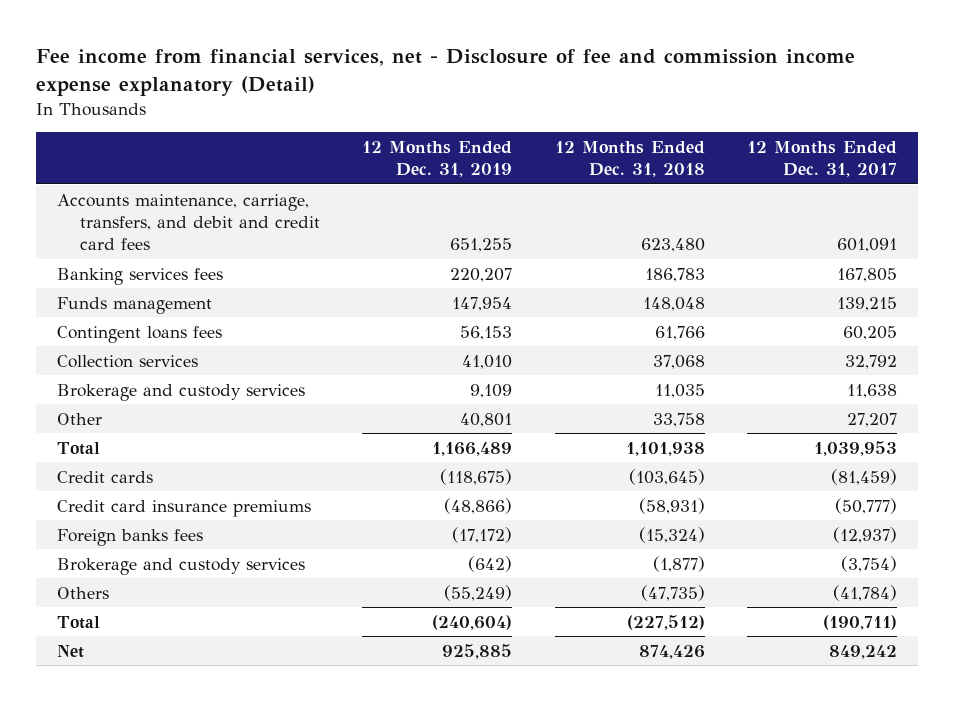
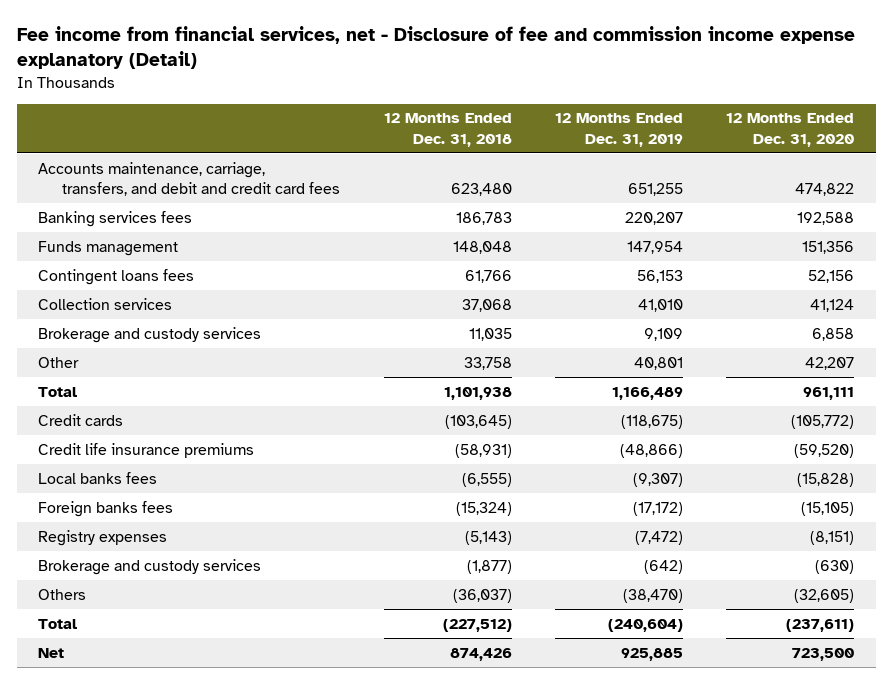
[747,140,898,178] 12 Months Ended Dec. 31, 2017 -> none
none -> [726,113,855,147] 12 Months Ended Dec. 31, 2020
[56,499,311,517] Credit card insurance premiums -> [38,442,255,458] Credit life insurance premiums
none -> [38,471,158,484] Local banks fees
none -> [38,529,168,546] Registry expenses
[444,584,513,601] (55,249) -> [623,588,684,603] (38,470)
[640,584,705,601] (47,735) -> [452,588,512,603] (36,037)

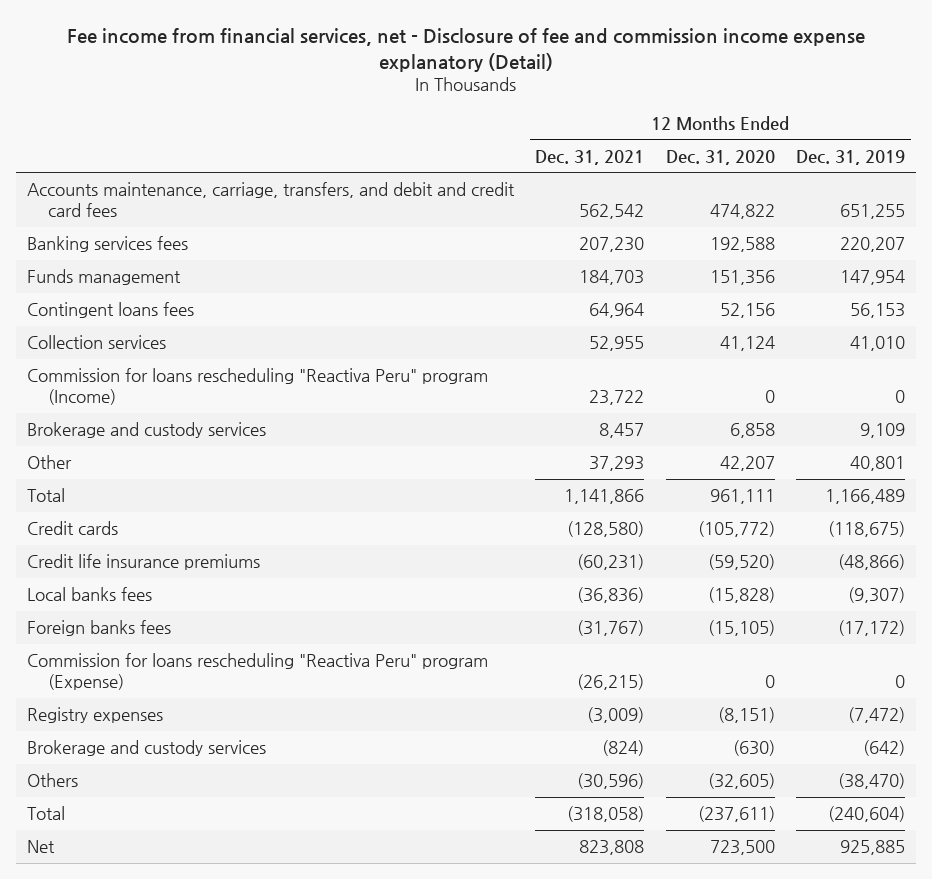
[383,113,512,147] 12 Months Ended Dec. 31, 2018 -> none
none -> [535,149,645,165] Dec. 31, 2021
none -> [27,368,489,406] Commission for loans rescheduling "Reactiva Peru" program (Income)
none -> [27,653,489,691] Commission for loans rescheduling "Reactiva Peru" program (Expense)

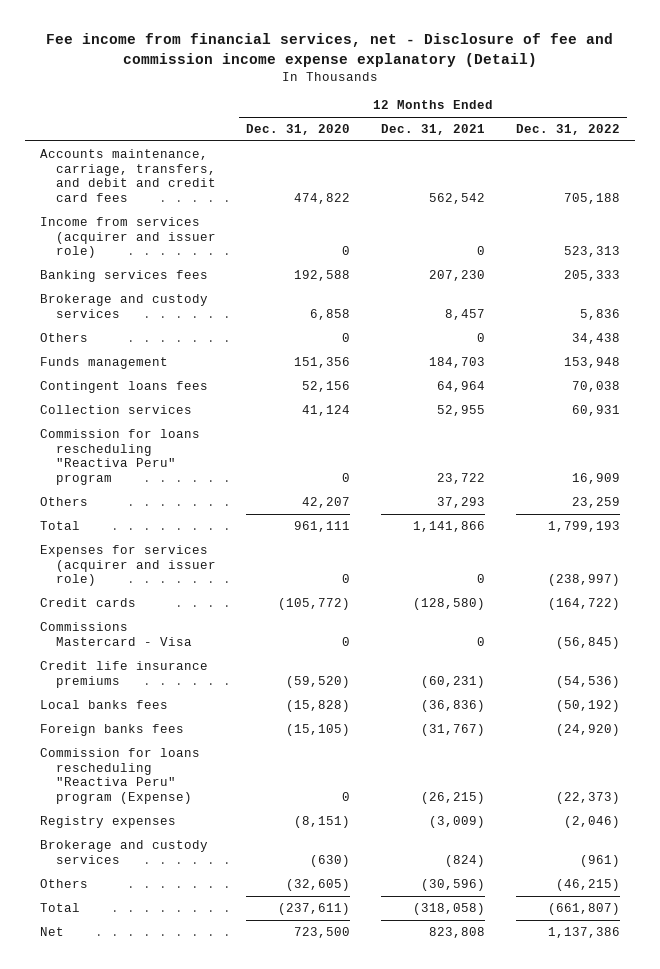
[796,149,906,165] Dec. 31, 2019 -> none
none -> [515,124,620,136] Dec. 31, 2022
none -> [40,217,216,259] Income from services (acquirer and issuer role)
[27,422,267,439] Brokerage and custody services -> [40,294,209,318] Brokerage and custody services
none -> [40,333,89,343] Others
[27,368,489,406] Commission for loans rescheduling "Reactiva Peru" program (Income) -> [40,429,201,485] Commission for loans rescheduling "Reactiva Peru" program
[27,455,73,470] Other -> [40,497,89,507] Others
none -> [40,545,216,587] Expenses for services (acquirer and issuer role)
none -> [40,622,192,646] Commissions Mastercard - Visa

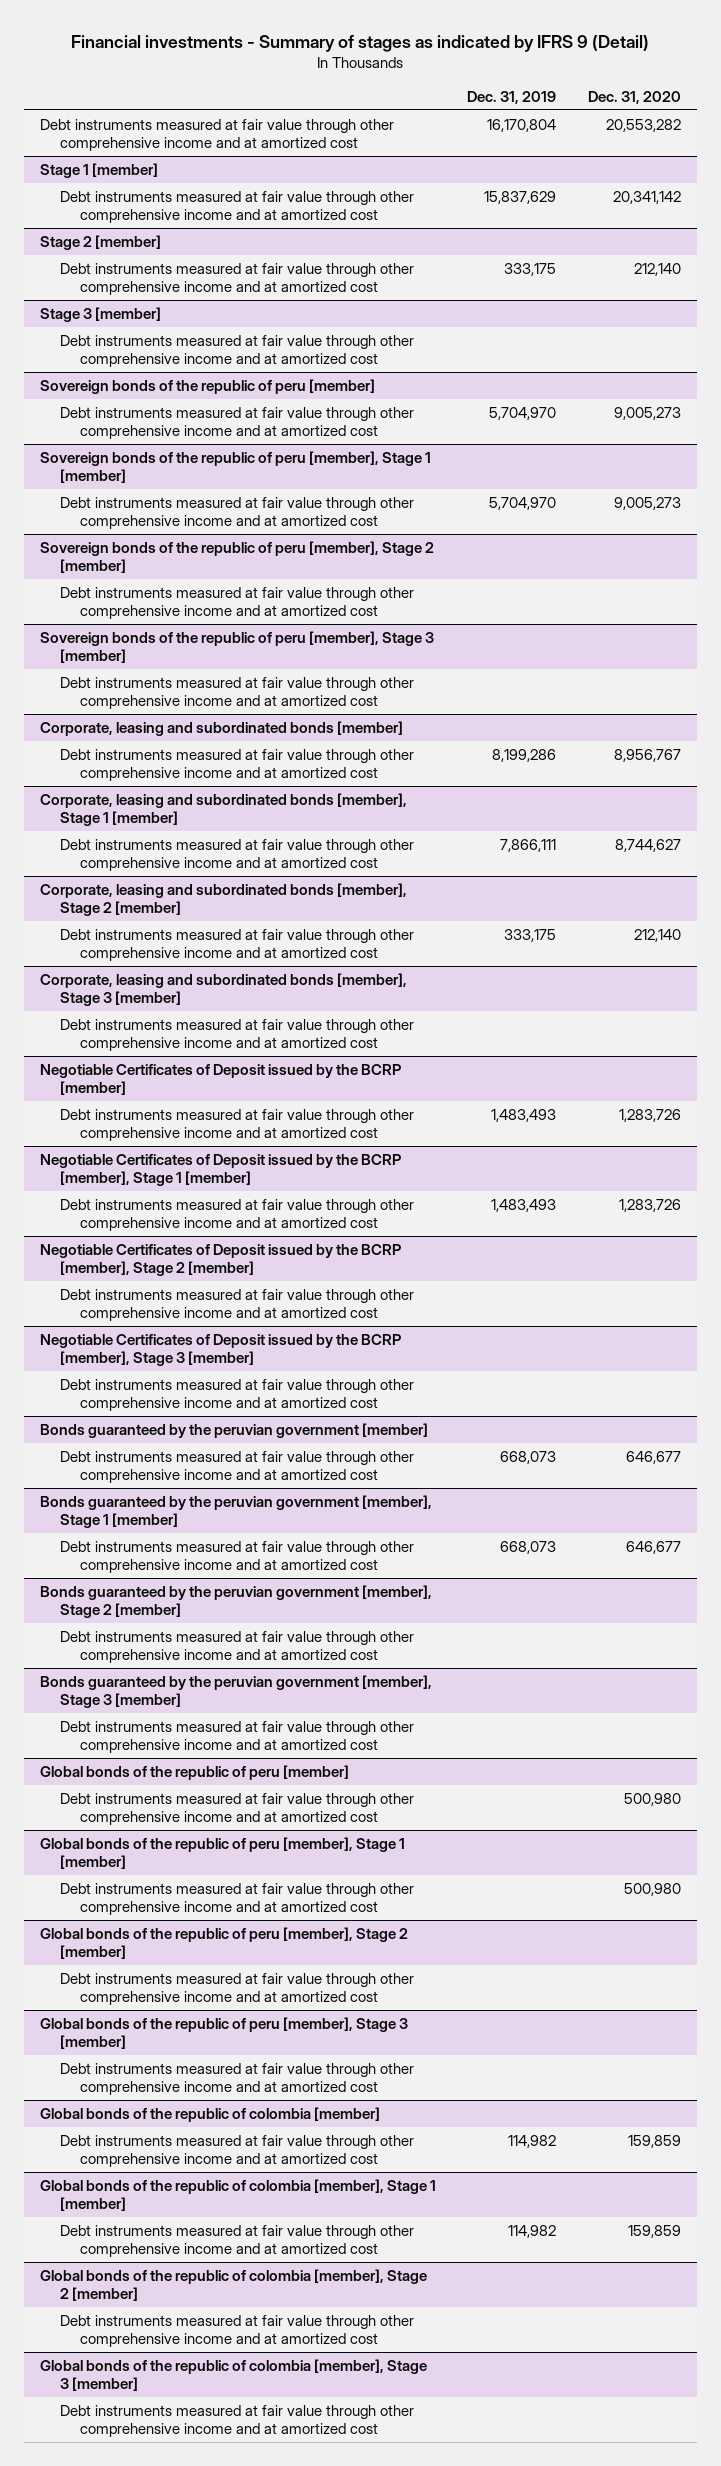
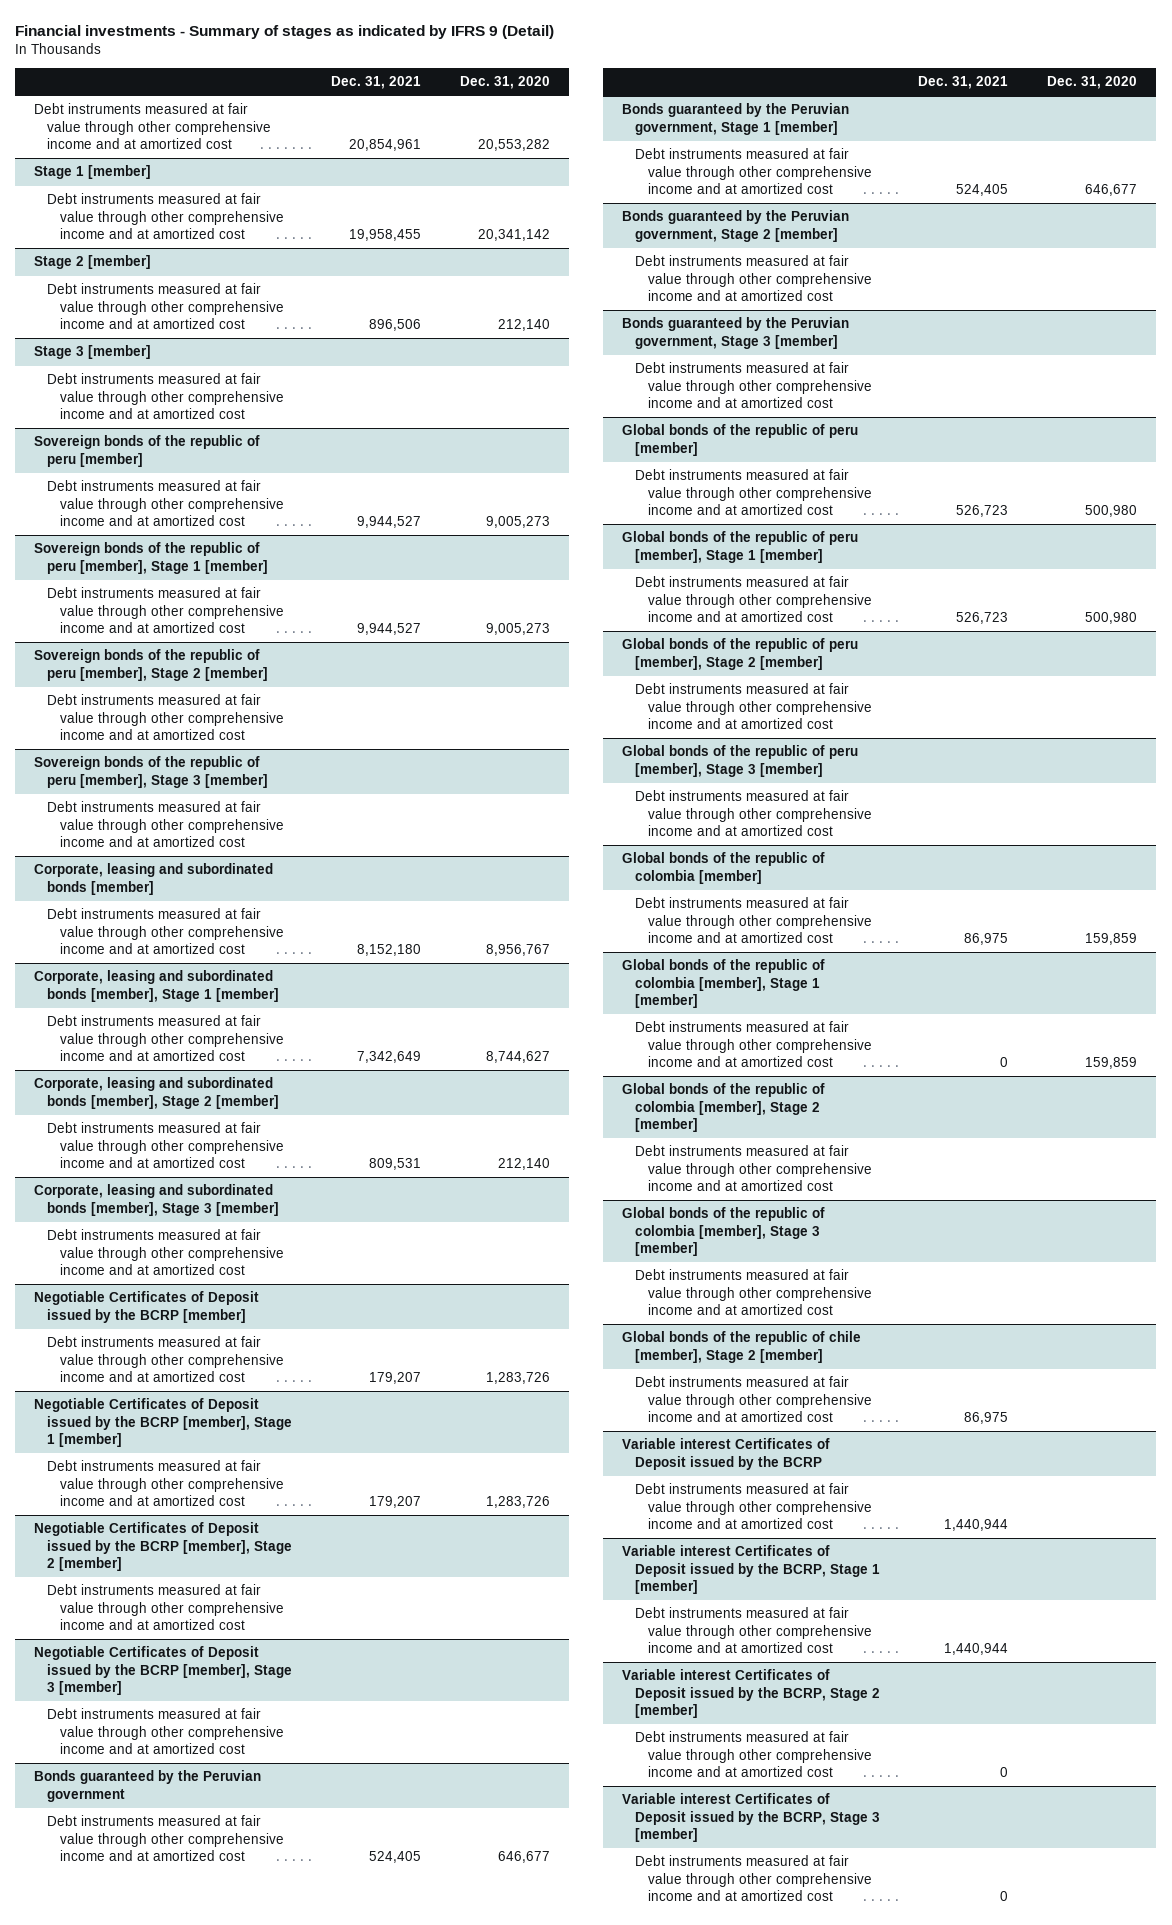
[467,90,557,104] Dec. 31, 2019 -> none
none -> [330,76,421,90] Dec. 31, 2021
[39,1423,428,1439] Bonds guaranteed by the peruvian government [member] -> [34,1770,262,1802] Bonds guaranteed by the Peruvian government
[39,1495,432,1528] Bonds guaranteed by the peruvian government [member], Stage 1 [member] -> [621,103,849,135] Bonds guaranteed by the Peruvian government, Stage 1 [member]
[39,1585,432,1618] Bonds guaranteed by the peruvian government [member], Stage 2 [member] -> [621,210,849,242] Bonds guaranteed by the Peruvian government, Stage 2 [member]
[39,1675,432,1708] Bonds guaranteed by the peruvian government [member], Stage 3 [member] -> [621,317,849,349] Bonds guaranteed by the Peruvian government, Stage 3 [member]
none -> [621,1331,861,1363] Global bonds of the republic of chile [member], Stage 2 [member]
none -> [634,1376,872,1423] Debt instruments measured at fair value through other comprehensive income and at amortized cost
none -> [621,1438,830,1470] Variable interest Certificates of Deposit issued by the BCRP
none -> [634,1483,872,1530] Debt instruments measured at fair value through other comprehensive income and at amortized cost
none -> [621,1545,880,1595] Variable interest Certificates of Deposit issued by the BCRP, Stage 1 [member]
none -> [634,1607,872,1654] Debt instruments measured at fair value through other comprehensive income and at amortized cost
none -> [621,1669,880,1719] Variable interest Certificates of Deposit issued by the BCRP, Stage 2 [member]
none -> [634,1731,872,1778] Debt instruments measured at fair value through other comprehensive income and at amortized cost
none -> [621,1793,880,1843] Variable interest Certificates of Deposit issued by the BCRP, Stage 3 [member]
none -> [634,1855,872,1902] Debt instruments measured at fair value through other comprehensive income and at amortized cost

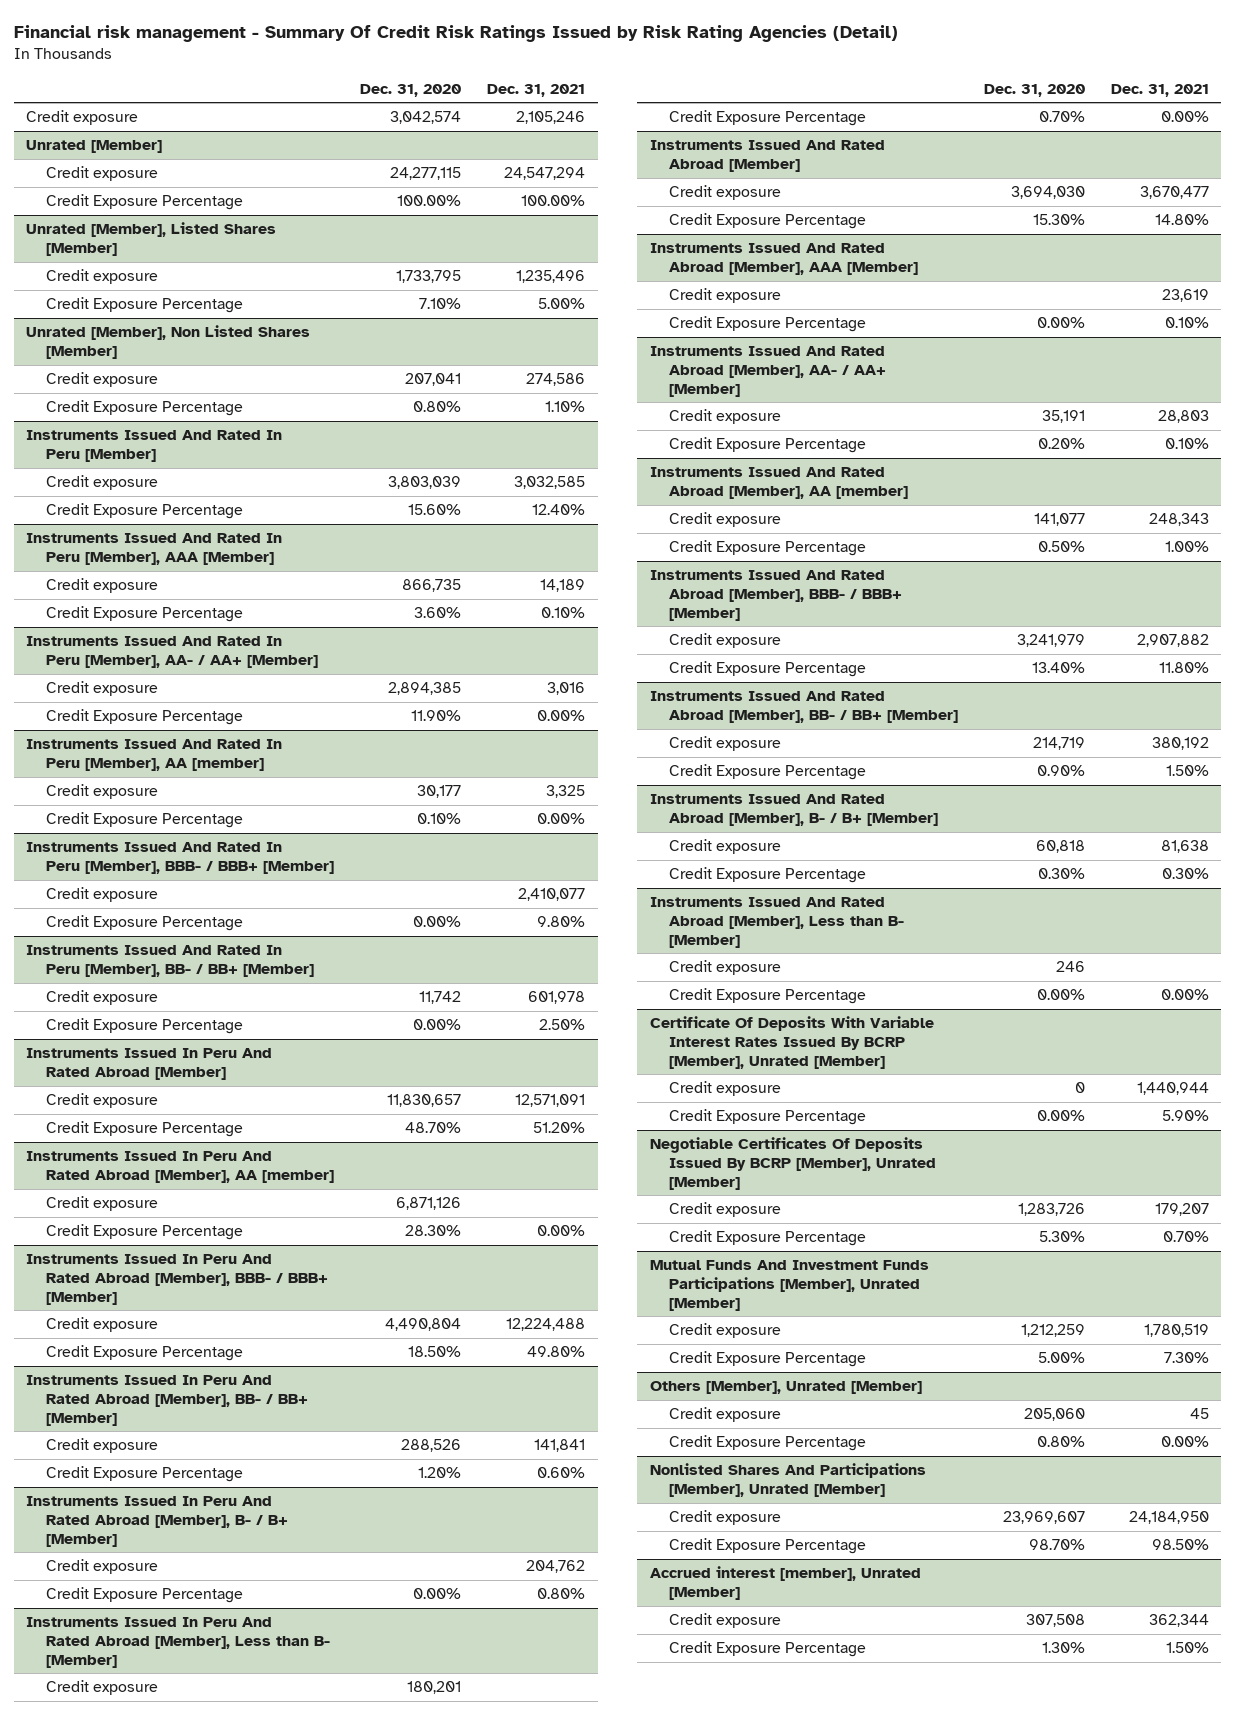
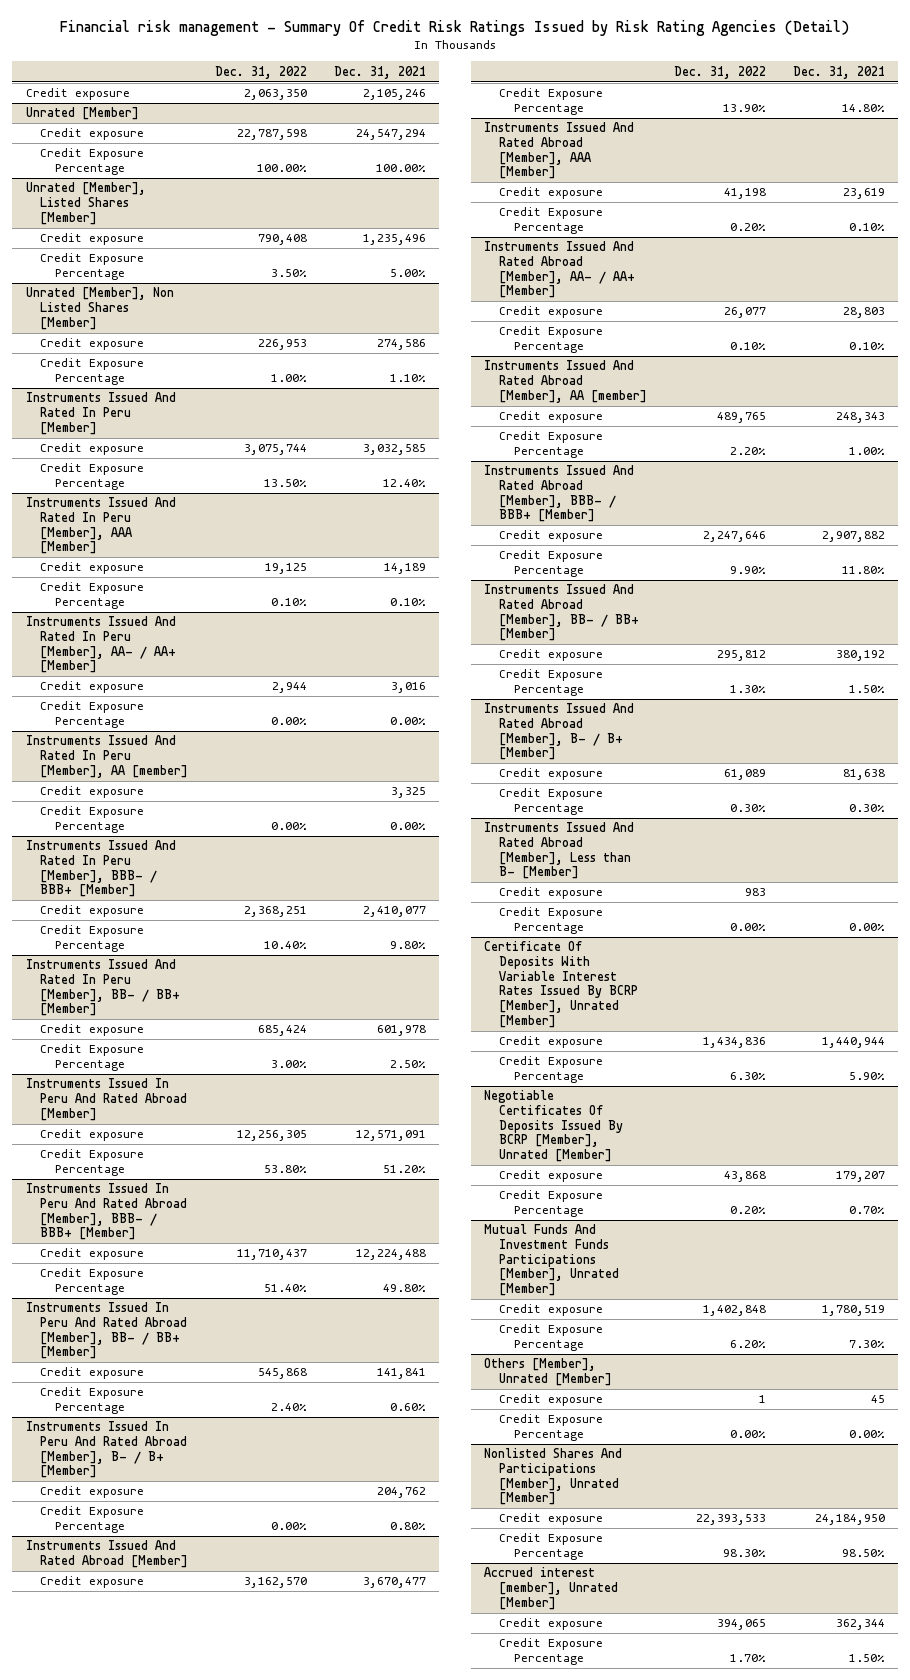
[360,83,462,97] Dec. 31, 2020 -> none
none -> [215,65,308,79] Dec. 31, 2022
[26,1151,334,1184] Instruments Issued In Peru And Rated Abroad [Member], AA [member] -> none
[45,1196,158,1212] Credit exposure -> none
[45,1224,243,1241] Credit Exposure Percentage -> none
[26,1617,330,1668] Instruments Issued In Peru And Rated Abroad [Member], Less than B- [Member] -> none
[45,1680,158,1696] Credit exposure -> none
[669,110,867,127] Credit Exposure Percentage -> none

